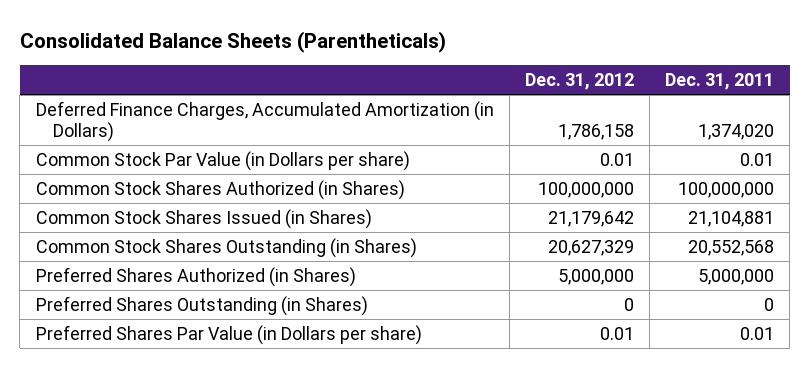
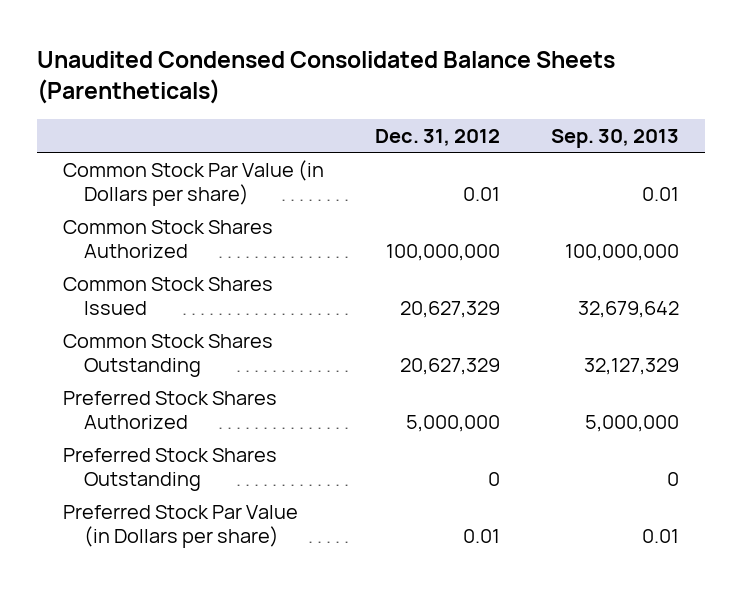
[19,30,446,53] Consolidated Balance Sheets (Parentheticals) -> [37,51,616,105] Unaudited Condensed Consolidated Balance Sheets (Parentheticals)
[665,73,775,91] Dec. 31, 2011 -> none
none -> [551,128,680,148] Sep. 30, 2013
[35,100,494,142] Deferred Finance Charges, Accumulated Amortization (in Dollars) -> none
[35,179,405,200] Common Stock Shares Authorized (in Shares) -> [62,219,273,258] Common Stock Shares Authorized
[35,208,372,229] Common Stock Shares Issued (in Shares) -> [62,276,273,315] Common Stock Shares Issued
[547,210,634,227] 21,179,642 -> [399,300,500,318] 20,627,329
[35,237,417,258] Common Stock Shares Outstanding (in Shares) -> [62,333,273,377] Common Stock Shares Outstanding
[35,266,356,287] Preferred Shares Authorized (in Shares) -> [62,390,277,429] Preferred Stock Shares Authorized
[35,295,368,316] Preferred Shares Outstanding (in Shares) -> [62,447,277,491] Preferred Stock Shares Outstanding
[35,324,422,345] Preferred Shares Par Value (in Dollars per share) -> [62,504,298,548] Preferred Stock Par Value (in Dollars per share)

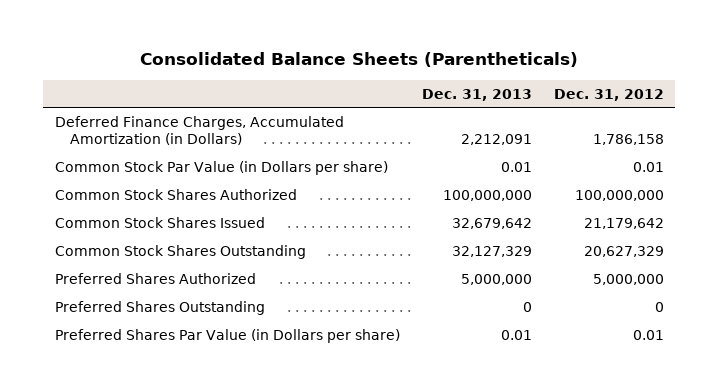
[37,51,616,105] Unaudited Condensed Consolidated Balance Sheets (Parentheticals) -> [140,52,579,68] Consolidated Balance Sheets (Parentheticals)
[551,128,680,148] Sep. 30, 2013 -> none
none -> [421,88,532,101] Dec. 31, 2013
none -> [54,116,344,146] Deferred Finance Charges, Accumulated Amortization (in Dollars)
[399,300,500,318] 20,627,329 -> [584,218,665,230] 21,179,642
[62,390,277,429] Preferred Stock Shares Authorized -> [54,273,256,285] Preferred Shares Authorized
[62,447,277,491] Preferred Stock Shares Outstanding -> [54,301,265,316] Preferred Shares Outstanding
[62,504,298,548] Preferred Stock Par Value (in Dollars per share) -> [54,329,400,344] Preferred Shares Par Value (in Dollars per share)

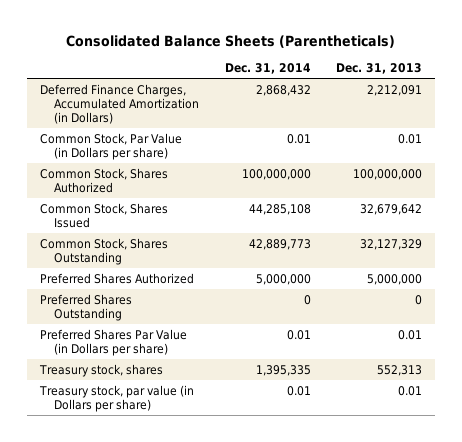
[554,88,665,101] Dec. 31, 2012 -> none
none -> [224,63,311,75] Dec. 31, 2014
[54,161,388,176] Common Stock Par Value (in Dollars per share) -> [39,132,182,161] Common Stock, Par Value (in Dollars per share)
[54,189,297,201] Common Stock Shares Authorized -> [39,167,168,194] Common Stock, Shares Authorized
[54,217,265,229] Common Stock Shares Issued -> [39,202,168,229] Common Stock, Shares Issued
[54,245,306,260] Common Stock Shares Outstanding -> [39,237,168,266] Common Stock, Shares Outstanding
none -> [38,363,163,377] Treasury stock, shares
none -> [38,384,194,413] Treasury stock, par value (in Dollars per share)

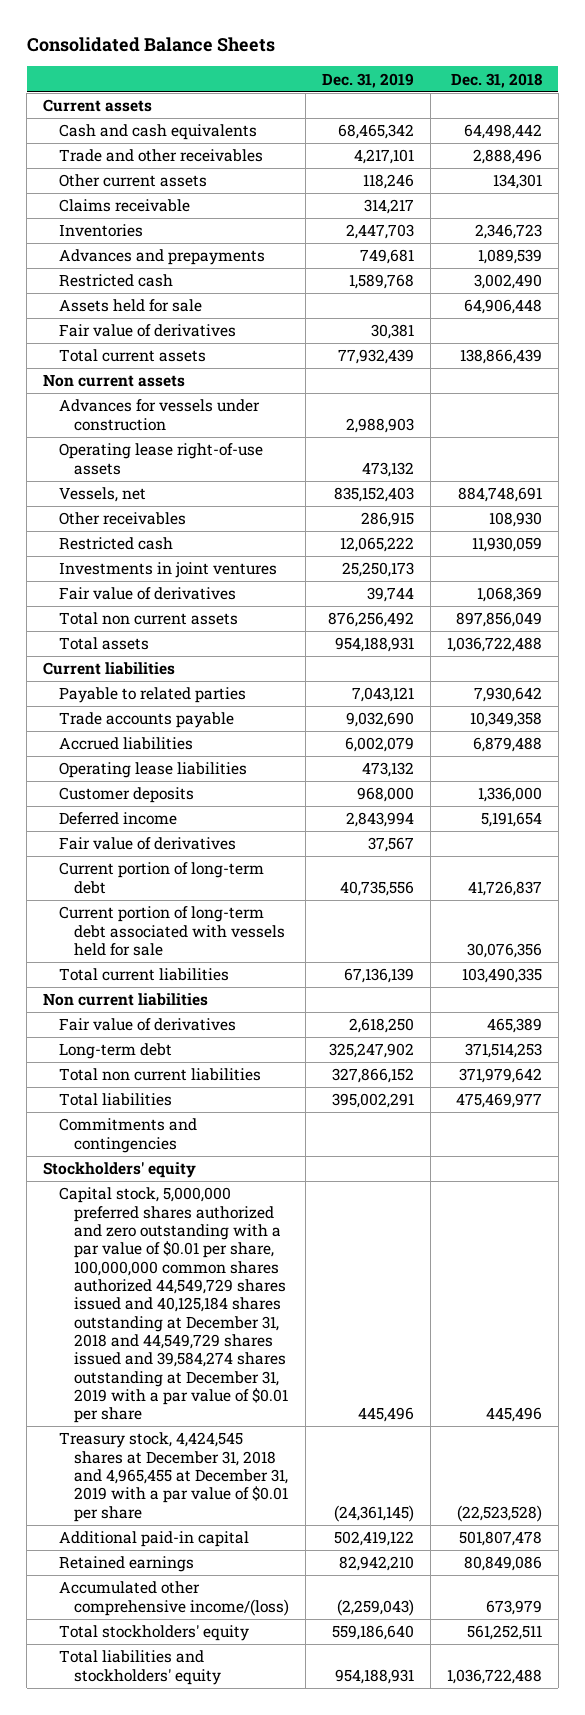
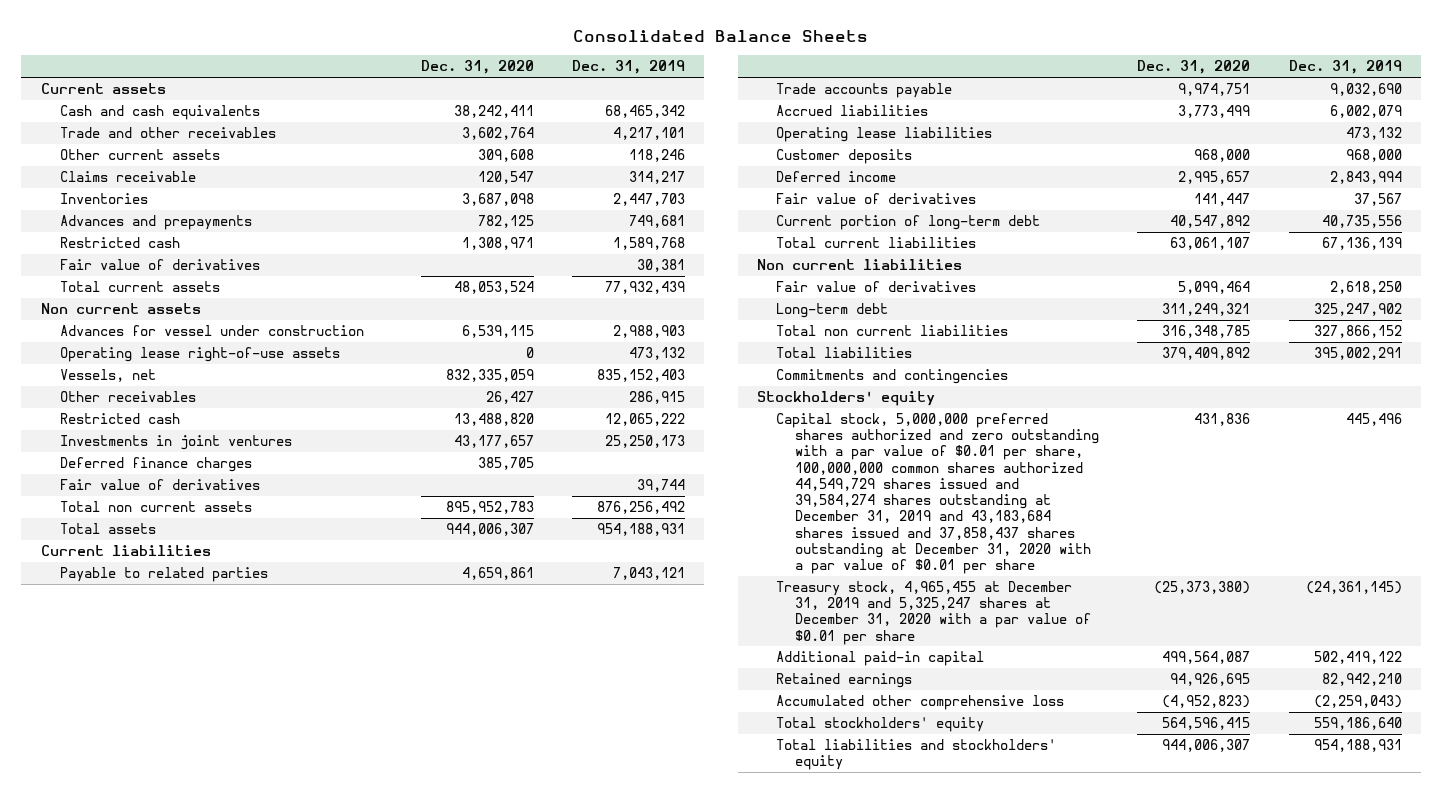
[450,72,542,88] Dec. 31, 2018 -> none
none -> [420,60,534,75] Dec. 31, 2020
[58,299,202,313] Assets held for sale -> none
[58,399,260,431] Advances for vessels under construction -> [59,324,364,336] Advances for vessel under construction
none -> [59,456,252,472] Deferred finance charges
[58,906,286,956] Current portion of long-term debt associated with vessels held for sale -> none
[58,1187,289,1424] Capital stock, 5,000,000 preferred shares authorized and zero outstanding with a par value of $0.01 per share, 100,000,000 common shares authorized 44,549,729 shares issued and 40,125,184 shares outstanding at December 31, 2018 and 44,549,729 shares issued and 39,584,274 shares outstanding at December 31, 2019 with a par value of $0.01 per share -> [776,412,1100,575] Capital stock, 5,000,000 preferred shares authorized and zero outstanding with a par value of $0.01 per share, 100,000,000 common shares authorized 44,549,729 shares issued and 39,584,274 shares outstanding at December 31, 2019 and 43,183,684 shares issued and 37,858,437 shares outstanding at December 31, 2020 with a par value of $0.01 per share
[58,1432,289,1522] Treasury stock, 4,424,545 shares at December 31, 2018 and 4,965,455 at December 31, 2019 with a par value of $0.01 per share -> [776,580,1092,645] Treasury stock, 4,965,455 at December 31, 2019 and 5,325,247 shares at December 31, 2020 with a par value of $0.01 per share
[58,1581,290,1616] Accumulated other comprehensive income/(loss) -> [776,694,1065,710] Accumulated other comprehensive loss

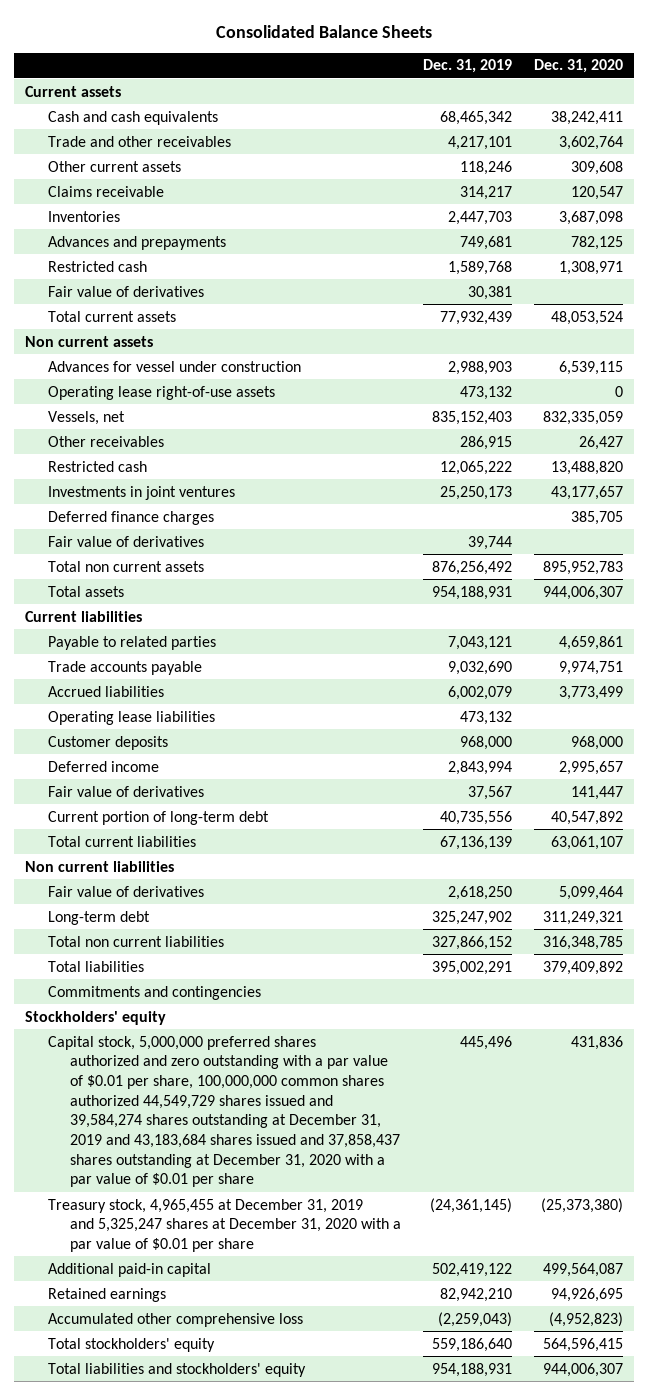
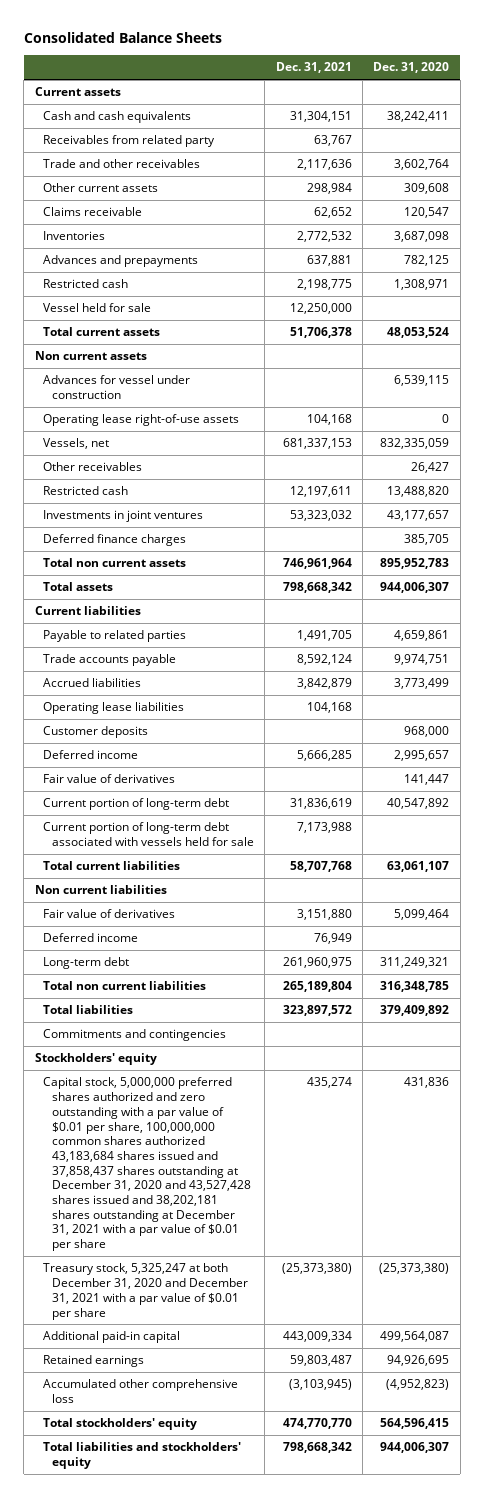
[423,59,513,74] Dec. 31, 2019 -> none
none -> [275,62,352,74] Dec. 31, 2021
none -> [43,135,216,148] Receivables from related party
[47,285,204,297] Fair value of derivatives -> none
none -> [43,303,152,313] Vessel held for sale
[47,535,204,547] Fair value of derivatives -> none
none -> [43,822,254,847] Current portion of long-term debt associated with vessels held for sale
none -> [43,933,139,943] Deferred income
[47,1035,401,1188] Capital stock, 5,000,000 preferred shares authorized and zero outstanding with a par value of $0.01 per share, 100,000,000 common shares authorized 44,549,729 shares issued and 39,584,274 shares outstanding at December 31, 2019 and 43,183,684 shares issued and 37,858,437 shares outstanding at December 31, 2020 with a par value of $0.01 per share -> [43,1077,251,1251] Capital stock, 5,000,000 preferred shares authorized and zero outstanding with a par value of $0.01 per share, 100,000,000 common shares authorized 43,183,684 shares issued and 37,858,437 shares outstanding at December 31, 2020 and 43,527,428 shares issued and 38,202,181 shares outstanding at December 31, 2021 with a par value of $0.01 per share
[47,1198,402,1252] Treasury stock, 4,965,455 at December 31, 2019 and 5,325,247 shares at December 31, 2020 with a par value of $0.01 per share -> [43,1263,248,1320] Treasury stock, 5,325,247 at both December 31, 2020 and December 31, 2021 with a par value of $0.01 per share

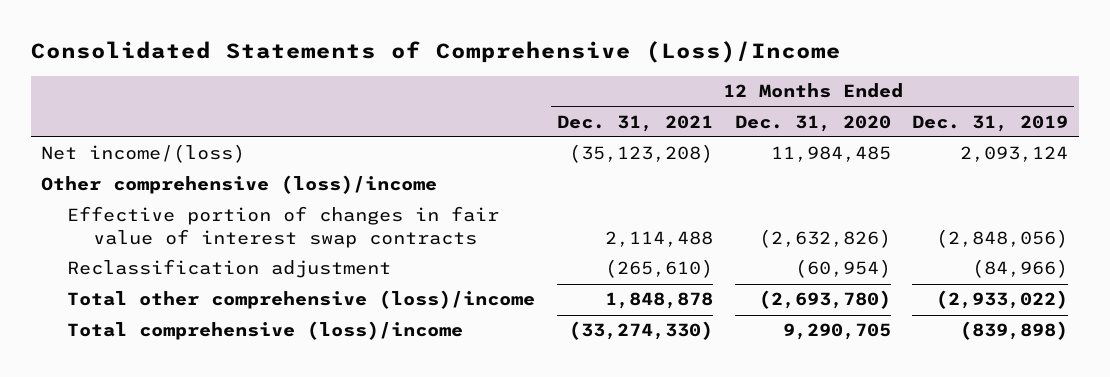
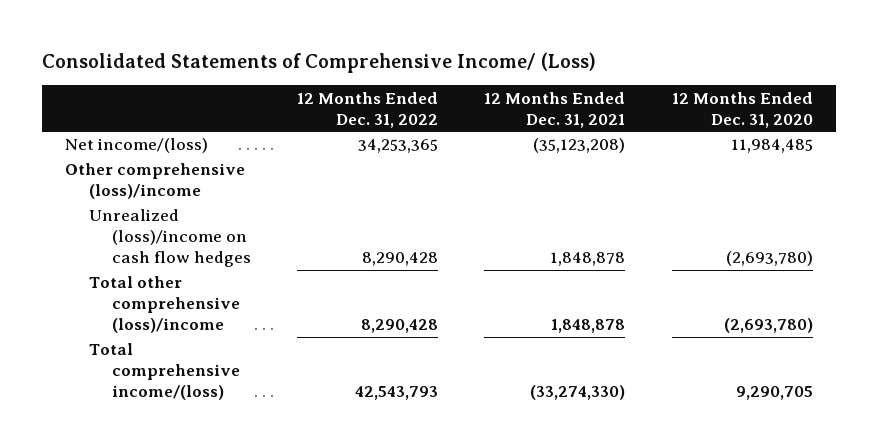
[30,41,841,64] Consolidated Statements of Comprehensive (Loss)/Income -> [42,52,597,74] Consolidated Statements of Comprehensive Income/ (Loss)
[912,114,1069,132] Dec. 31, 2019 -> none
none -> [297,91,439,128] 12 Months Ended Dec. 31, 2022
[67,206,500,248] Effective portion of changes in fair value of interest swap contracts -> none
[67,259,392,279] Reclassification adjustment -> none
none -> [88,209,251,268] Unrealized (loss)/income on cash flow hedges
[67,321,464,341] Total comprehensive (loss)/income -> [88,343,240,401] Total comprehensive income/(loss)

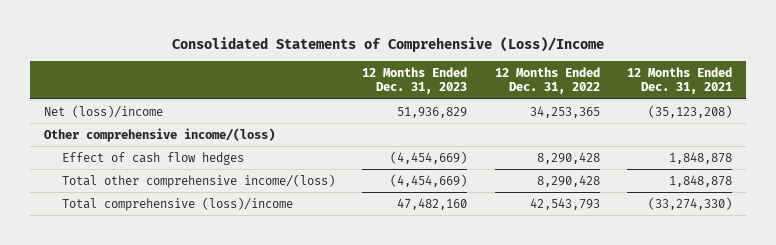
[42,52,597,74] Consolidated Statements of Comprehensive Income/ (Loss) -> [172,36,605,52] Consolidated Statements of Comprehensive (Loss)/Income
[671,91,813,128] 12 Months Ended Dec. 31, 2020 -> none
none -> [362,66,468,95] 12 Months Ended Dec. 31, 2023
[65,138,209,154] Net income/(loss) -> [44,104,164,118] Net (loss)/income
[65,163,246,200] Other comprehensive (loss)/income -> [44,127,276,142] Other comprehensive income/(loss)
[88,209,251,268] Unrealized (loss)/income on cash flow hedges -> [61,151,244,165] Effect of cash flow hedges
[88,276,240,334] Total other comprehensive (loss)/income -> [61,173,335,188] Total other comprehensive income/(loss)
[88,343,240,401] Total comprehensive income/(loss) -> [61,196,293,211] Total comprehensive (loss)/income

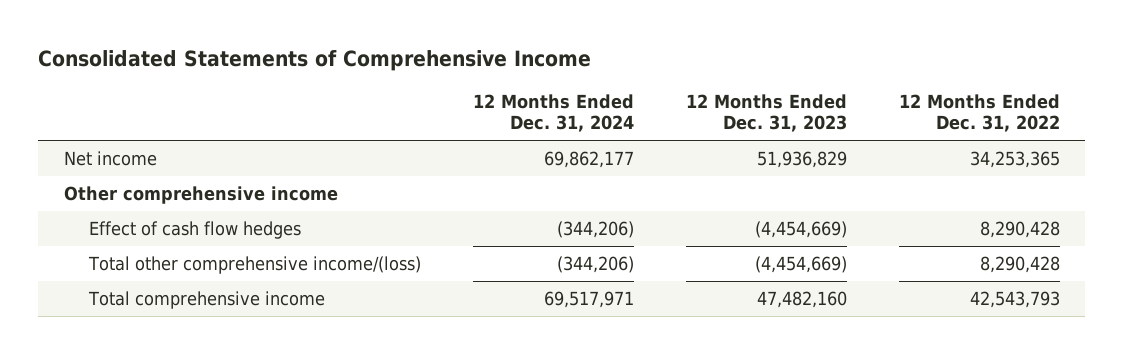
[172,36,605,52] Consolidated Statements of Comprehensive (Loss)/Income -> [38,50,592,72] Consolidated Statements of Comprehensive Income
[627,66,733,95] 12 Months Ended Dec. 31, 2021 -> none
none -> [472,93,634,133] 12 Months Ended Dec. 31, 2024
[44,104,164,118] Net (loss)/income -> [64,150,158,166] Net income
[44,127,276,142] Other comprehensive income/(loss) -> [64,185,339,204] Other comprehensive income
[61,196,293,211] Total comprehensive (loss)/income -> [88,290,326,309] Total comprehensive income

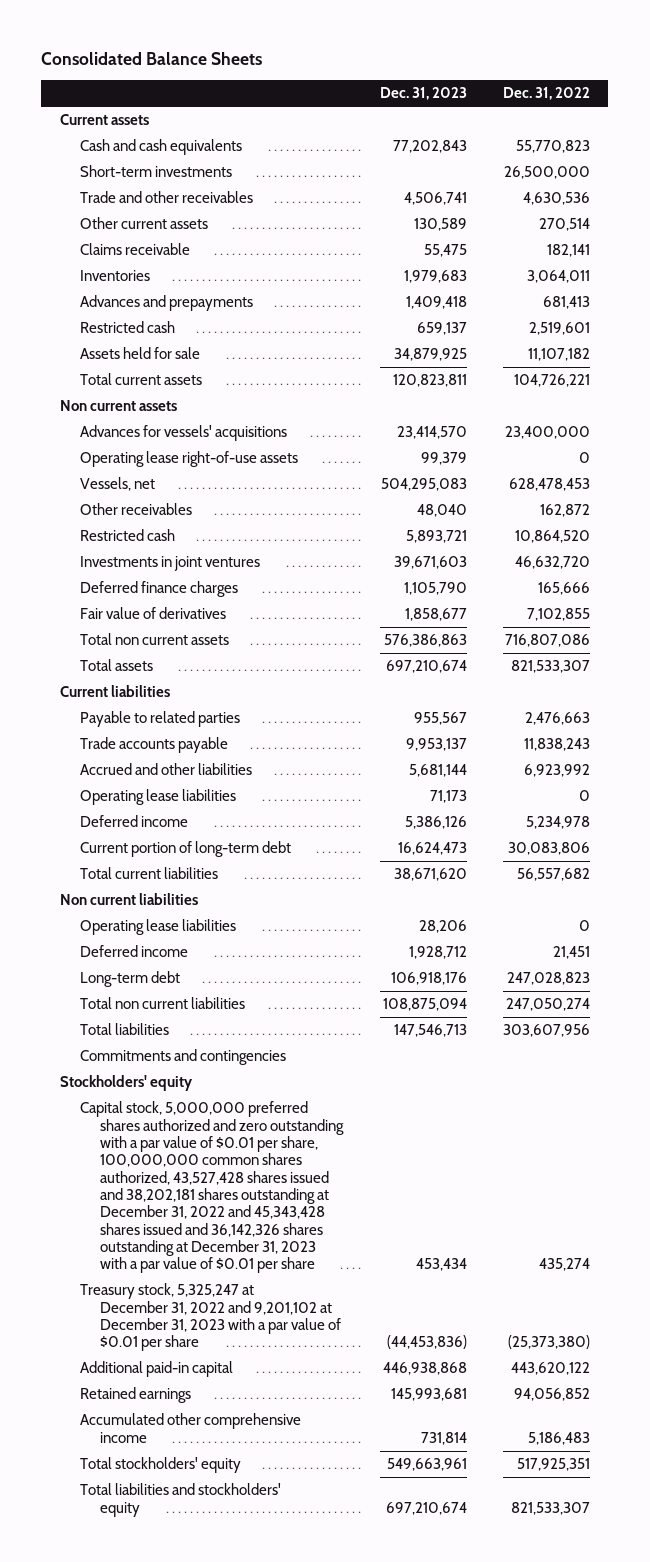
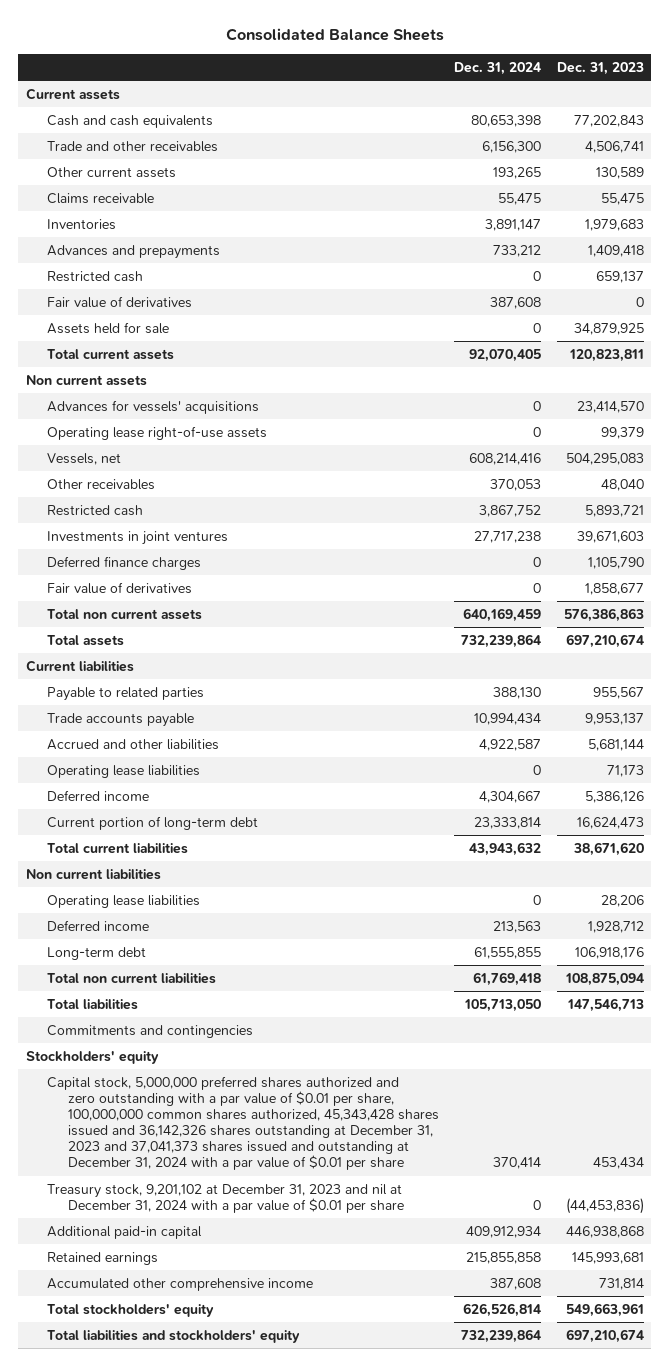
[503,87,591,101] Dec. 31, 2022 -> none
none -> [454,61,542,75] Dec. 31, 2024
[79,165,232,178] Short-term investments -> none
none -> [46,295,192,308] Fair value of derivatives
[79,1101,344,1274] Capital stock, 5,000,000 preferred shares authorized and zero outstanding with a par value of $0.01 per share, 100,000,000 common shares authorized, 43,527,428 shares issued and 38,202,181 shares outstanding at December 31, 2022 and 45,343,428 shares issued and 36,142,326 shares outstanding at December 31, 2023 with a par value of $0.01 per share -> [46,1075,439,1171] Capital stock, 5,000,000 preferred shares authorized and zero outstanding with a par value of $0.01 per share, 100,000,000 common shares authorized, 45,343,428 shares issued and 36,142,326 shares outstanding at December 31, 2023 and 37,041,373 shares issued and outstanding at December 31, 2024 with a par value of $0.01 per share
[79,1283,341,1352] Treasury stock, 5,325,247 at December 31, 2022 and 9,201,102 at December 31, 2023 with a par value of $0.01 per share -> [46,1183,404,1213] Treasury stock, 9,201,102 at December 31, 2023 and nil at December 31, 2024 with a par value of $0.01 per share

